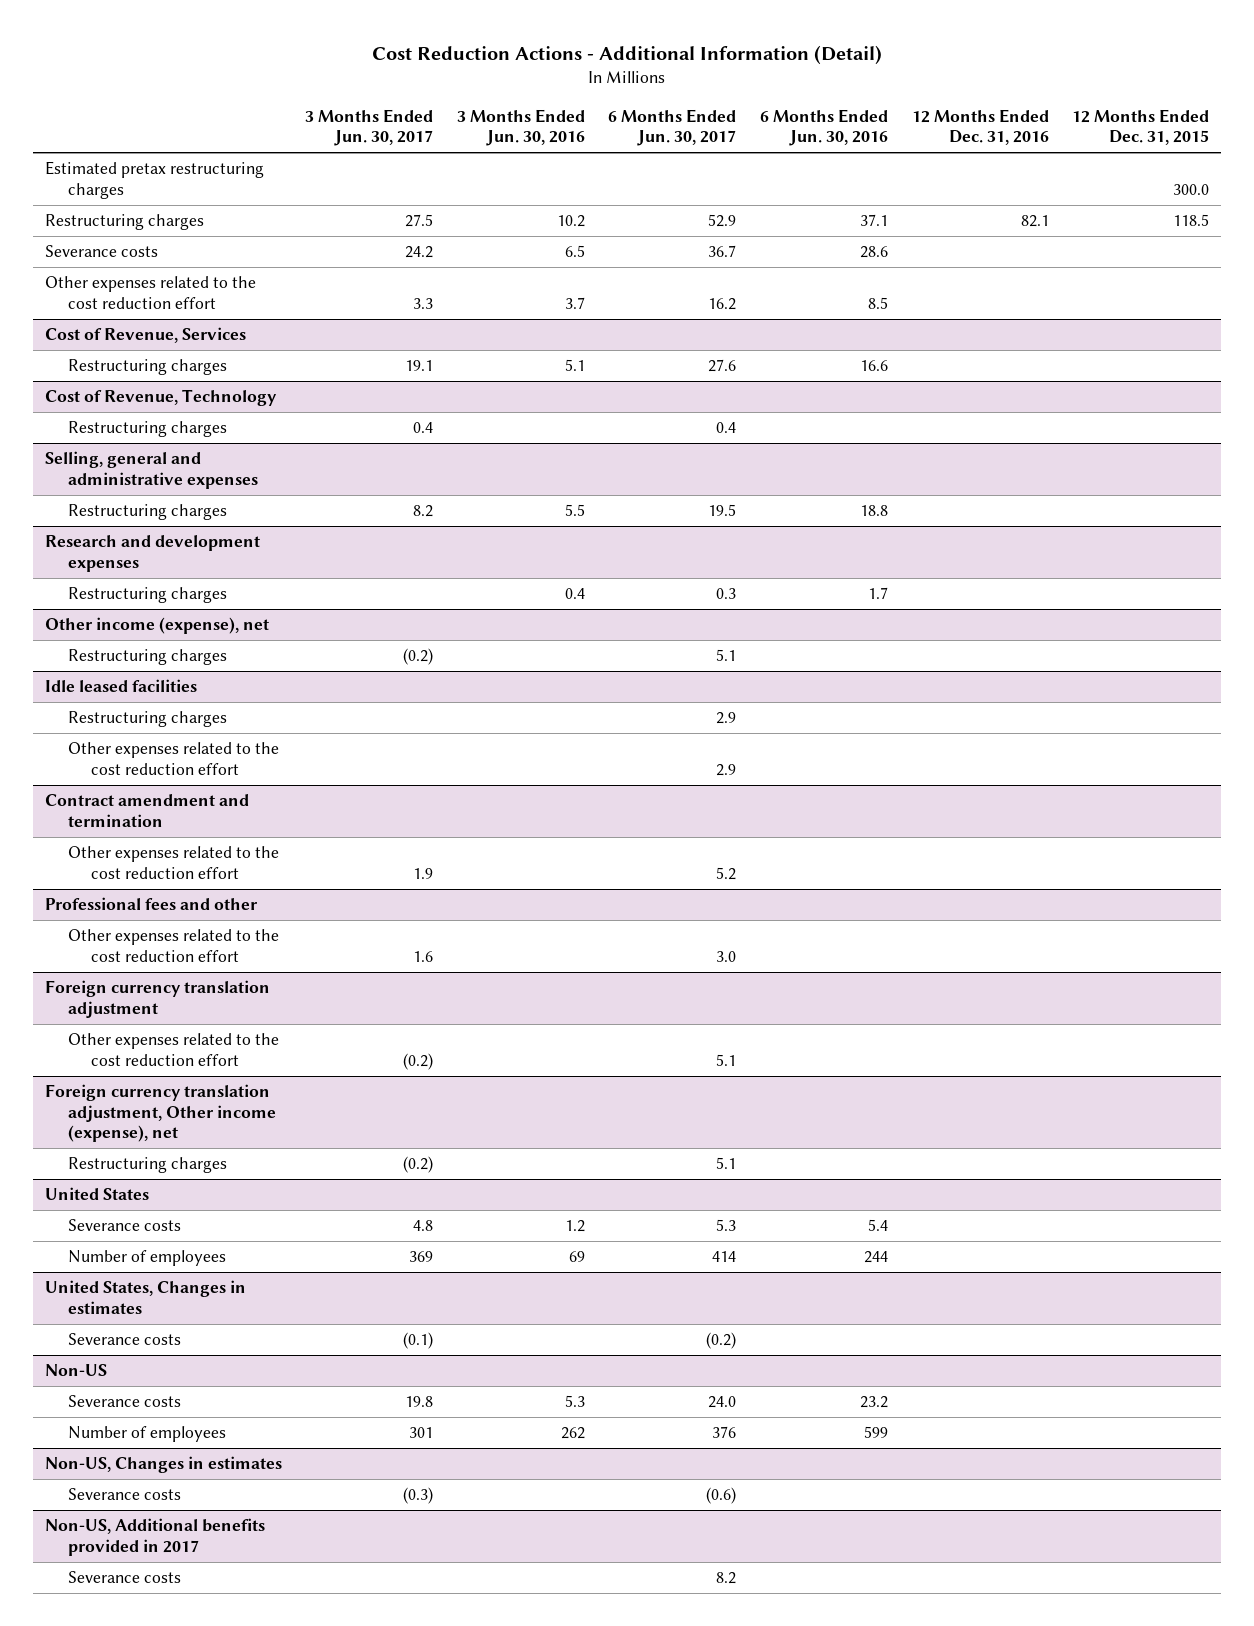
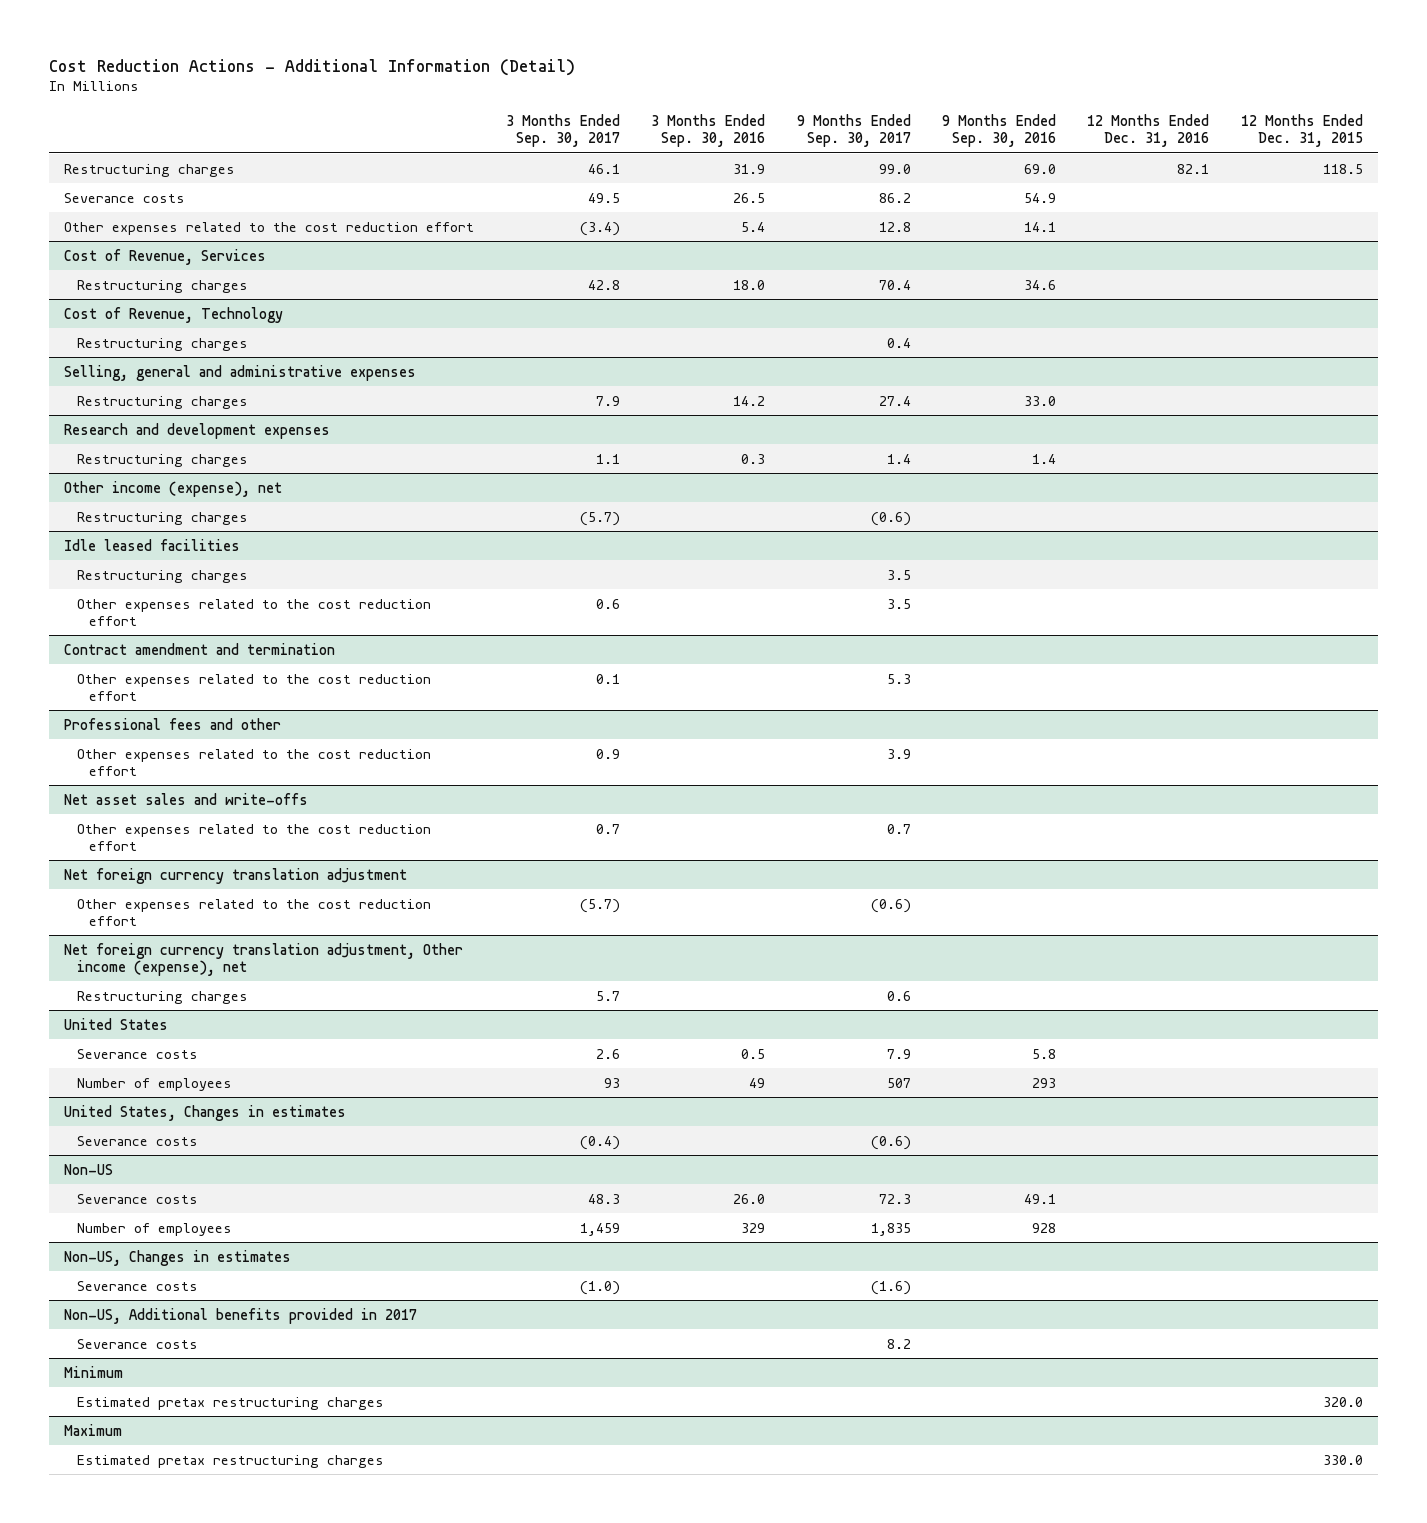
[305,108,434,147] 3 Months Ended Jun. 30, 2017 -> none
[456,108,585,147] 3 Months Ended Jun. 30, 2016 -> none
[608,108,737,147] 6 Months Ended Jun. 30, 2017 -> none
[759,108,888,147] 6 Months Ended Jun. 30, 2016 -> none
none -> [505,113,620,148] 3 Months Ended Sep. 30, 2017
none -> [651,113,766,148] 3 Months Ended Sep. 30, 2016
none -> [796,113,911,148] 9 Months Ended Sep. 30, 2017
none -> [941,113,1056,148] 9 Months Ended Sep. 30, 2016
[44,161,264,199] Estimated pretax restructuring charges -> none
none -> [64,792,309,805] Net asset sales and write-offs
none -> [76,823,431,851] Other expenses related to the cost reduction effort
[44,980,270,1018] Foreign currency translation adjustment -> [64,867,408,884] Net foreign currency translation adjustment
[44,1084,276,1143] Foreign currency translation adjustment, Other income (expense), net -> [64,942,464,976] Net foreign currency translation adjustment, Other income (expense), net
none -> [64,1365,124,1378] Minimum
none -> [76,1396,384,1410] Estimated pretax restructuring charges
none -> [64,1423,123,1436] Maximum
none -> [76,1454,384,1468] Estimated pretax restructuring charges

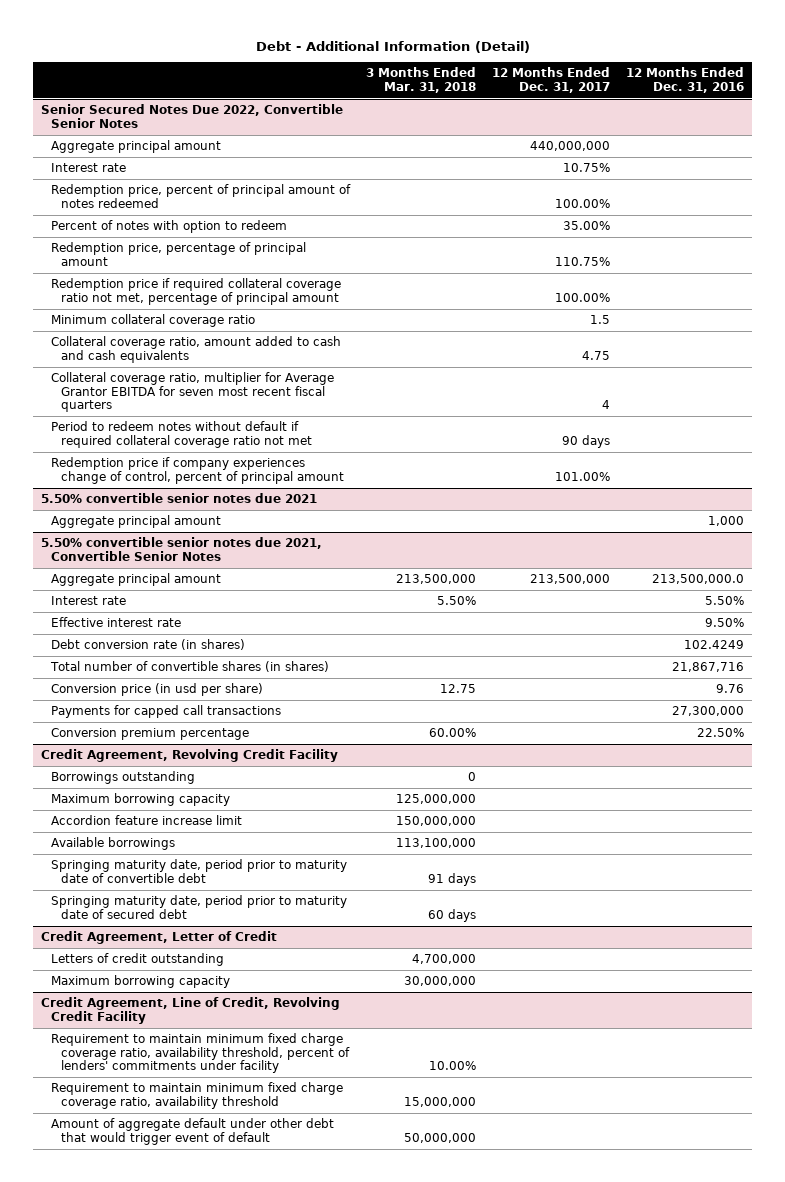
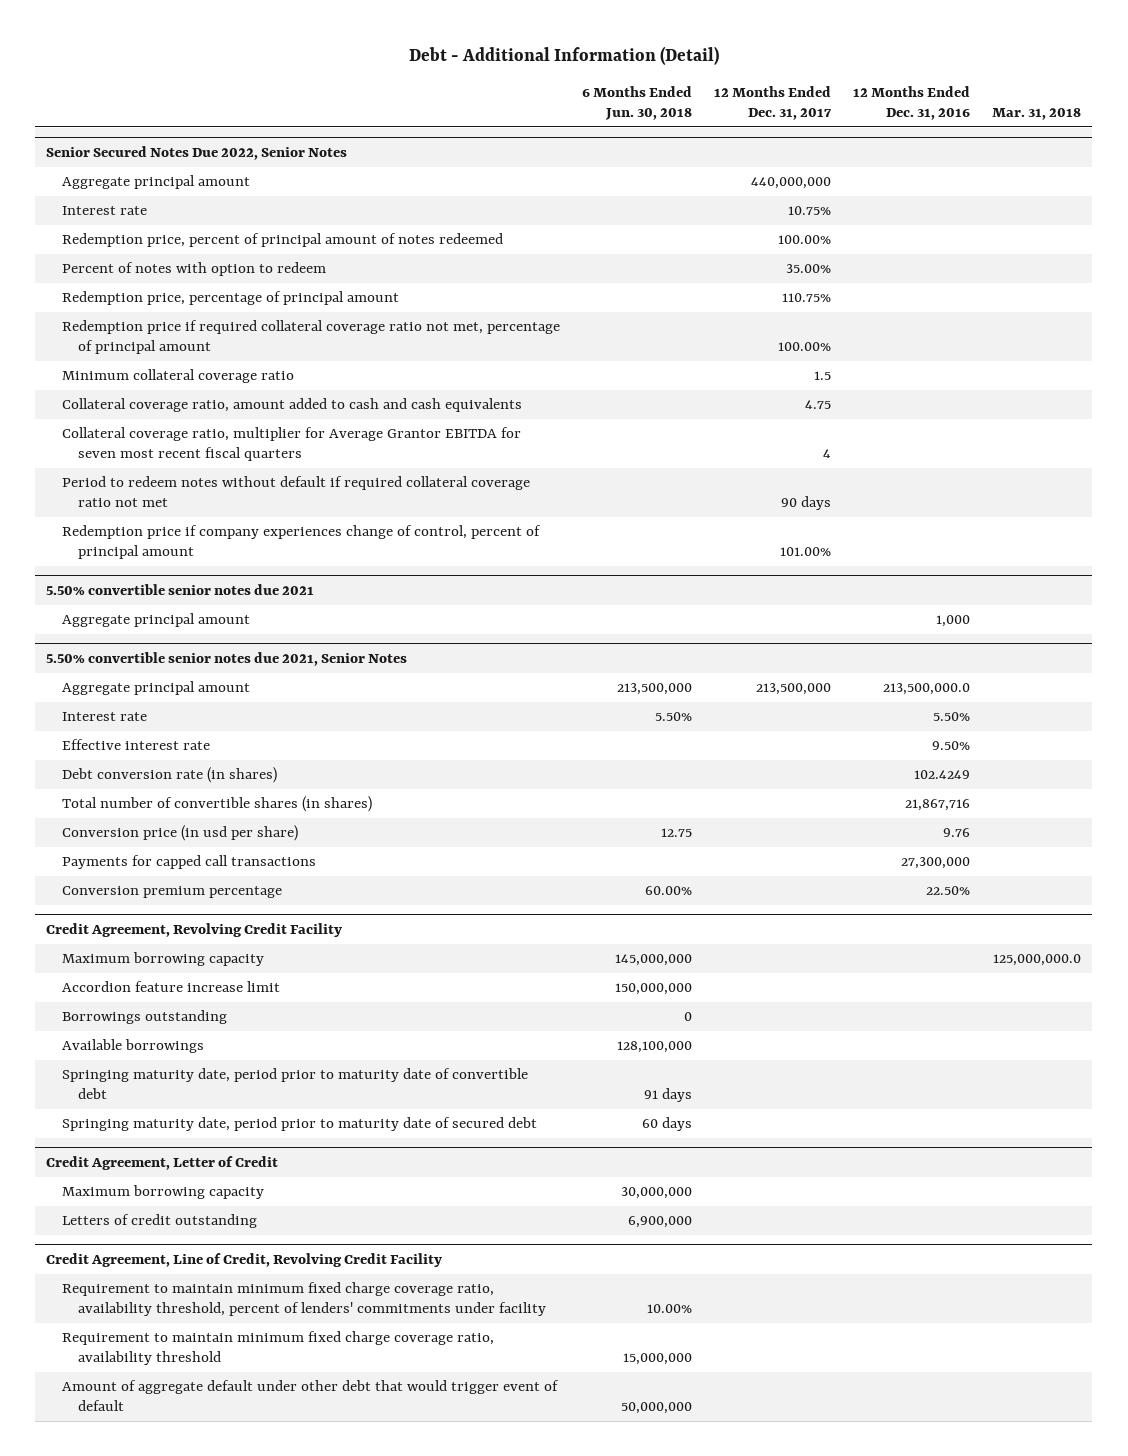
[366,67,477,93] 3 Months Ended Mar. 31, 2018 -> none
none -> [582,86,693,121] 6 Months Ended Jun. 30, 2018
none -> [992,108,1082,121] Mar. 31, 2018
[41,104,344,128] Senior Secured Notes Due 2022, Convertible Senior Notes -> [46,146,348,161] Senior Secured Notes Due 2022, Senior Notes
[41,537,323,561] 5.50% convertible senior notes due 2021, Convertible Senior Notes -> [46,652,408,667] 5.50% convertible senior notes due 2021, Senior Notes
[51,771,196,785] Borrowings outstanding -> [62,1010,228,1025] Borrowings outstanding
[51,953,225,967] Letters of credit outstanding -> [62,1214,258,1229] Letters of credit outstanding

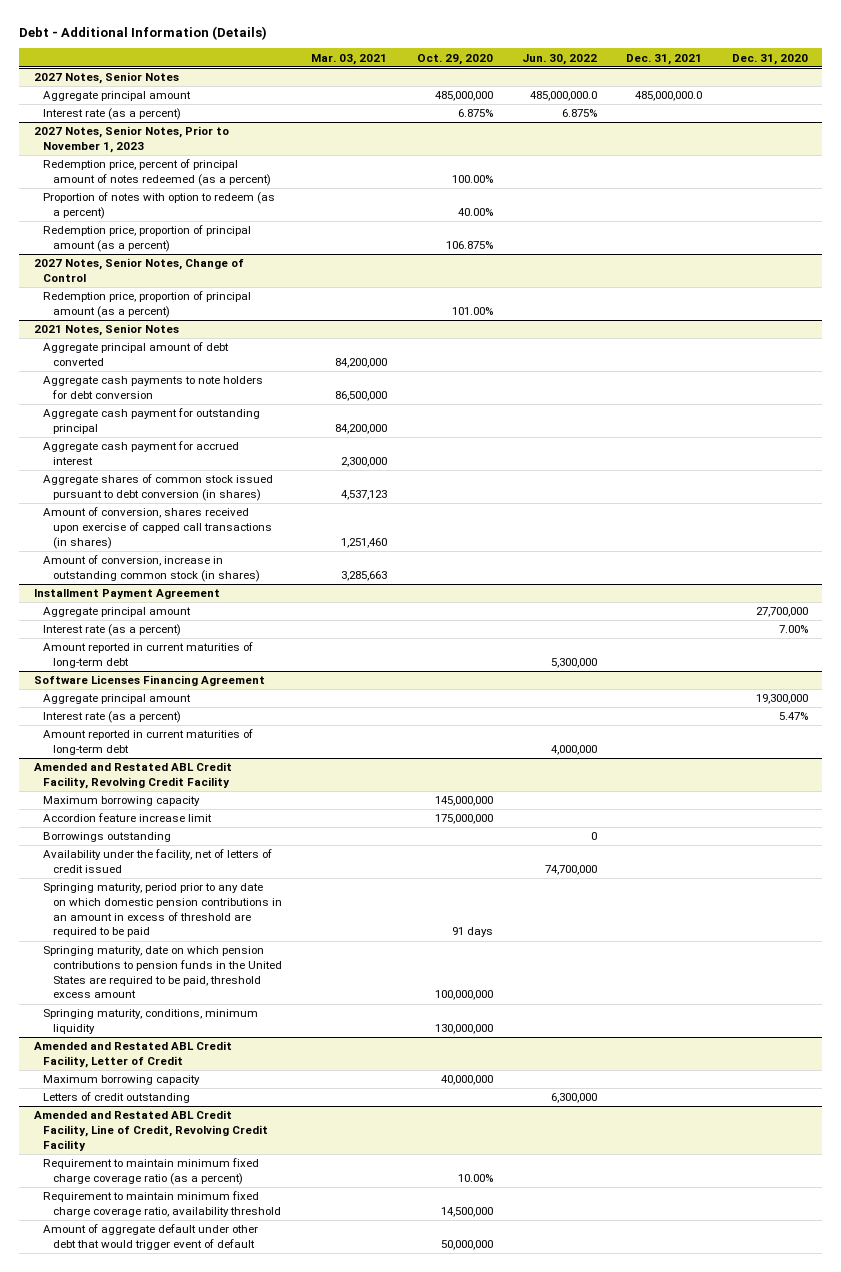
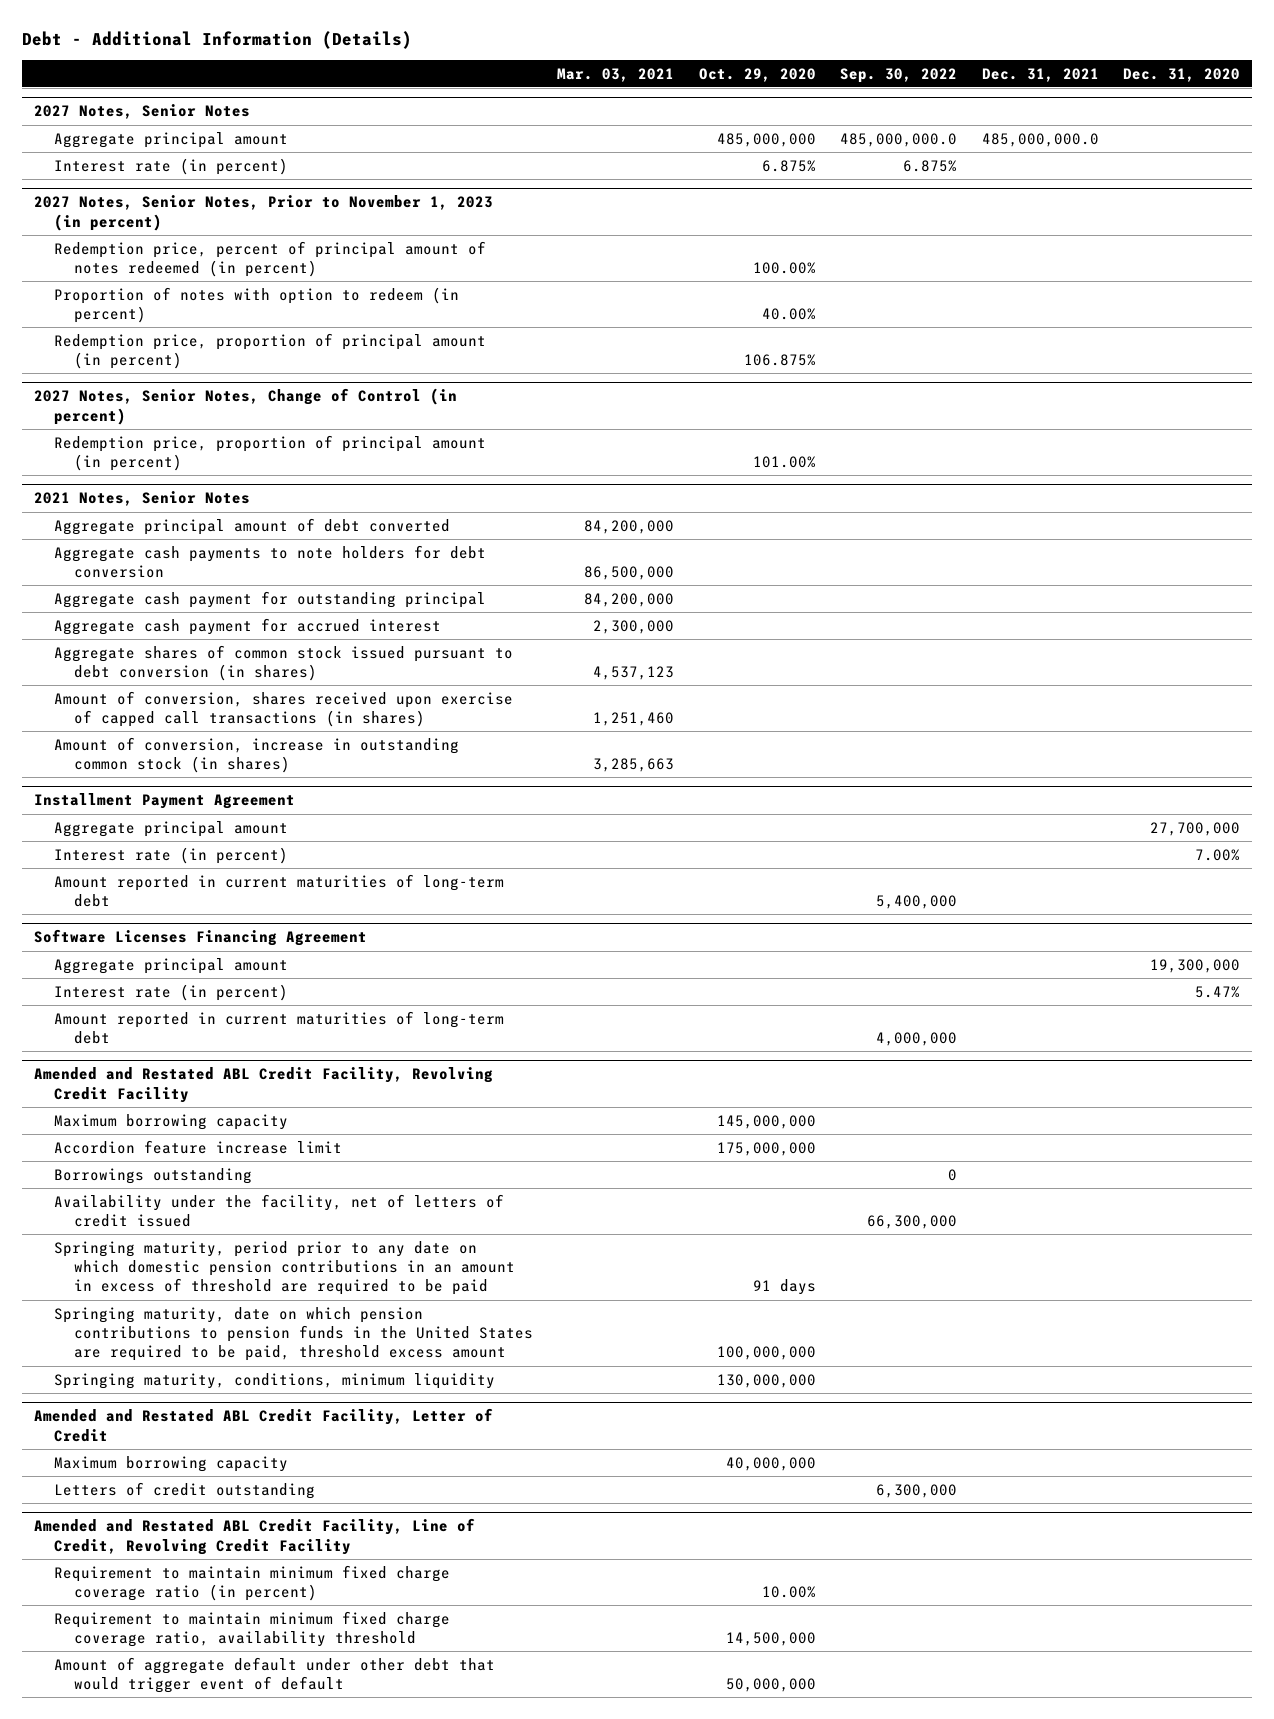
[521,53,597,65] Jun. 30, 2022 -> none
none -> [840,67,958,83] Sep. 30, 2022
[43,108,182,121] Interest rate (as a percent) -> [54,157,289,175] Interest rate (in percent)
[33,126,229,153] 2027 Notes, Senior Notes, Prior to November 1, 2023 -> [34,195,494,231] 2027 Notes, Senior Notes, Prior to November 1, 2023 (in percent)
[43,159,271,186] Redemption price, percent of principal amount of notes redeemed (as a percent) -> [54,240,487,277] Redemption price, percent of principal amount of notes redeemed (in percent)
[43,192,276,219] Proportion of notes with option to redeem (as a percent) -> [54,286,460,323] Proportion of notes with option to redeem (in percent)
[43,225,252,252] Redemption price, proportion of principal amount (as a percent) -> [54,332,487,369] Redemption price, proportion of principal amount (in percent)
[33,258,244,282] 2027 Notes, Senior Notes, Change of Control -> [34,388,458,425] 2027 Notes, Senior Notes, Change of Control (in percent)
[43,291,252,318] Redemption price, proportion of principal amount (as a percent) -> [54,434,487,471] Redemption price, proportion of principal amount (in percent)
[43,624,182,637] Interest rate (as a percent) -> [54,846,289,864] Interest rate (in percent)
[43,711,182,724] Interest rate (as a percent) -> [54,983,289,1001] Interest rate (in percent)
[43,1158,260,1185] Requirement to maintain minimum fixed charge coverage ratio (as a percent) -> [54,1564,451,1601] Requirement to maintain minimum fixed charge coverage ratio (in percent)

